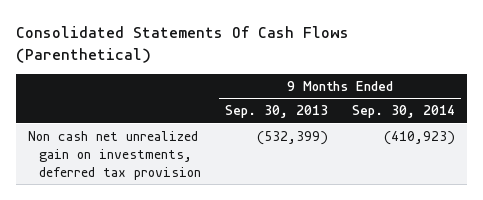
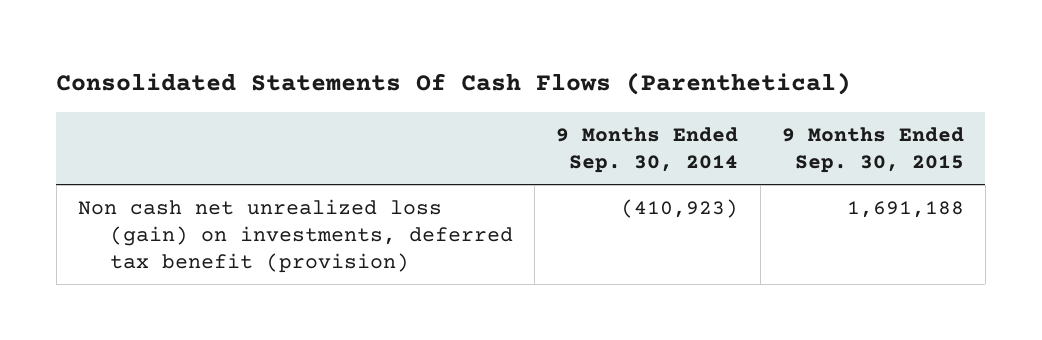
[225,105,329,119] Sep. 30, 2013 -> none
none -> [781,126,964,174] 9 Months Ended Sep. 30, 2015
[28,131,202,180] Non cash net unrealized gain on investments, deferred tax provision -> [78,198,514,274] Non cash net unrealized loss (gain) on investments, deferred tax benefit (provision)

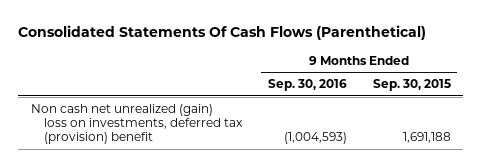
[556,126,739,174] 9 Months Ended Sep. 30, 2014 -> none
none -> [267,79,347,92] Sep. 30, 2016
[78,198,514,274] Non cash net unrealized loss (gain) on investments, deferred tax benefit (provision) -> [30,103,244,144] Non cash net unrealized (gain) loss on investments, deferred tax (provision) benefit

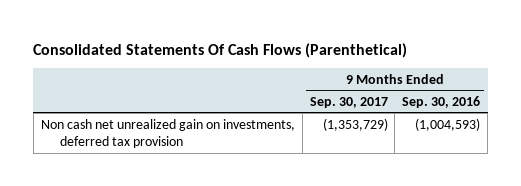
[372,79,451,92] Sep. 30, 2015 -> none
none -> [309,96,388,108] Sep. 30, 2017
[30,103,244,144] Non cash net unrealized (gain) loss on investments, deferred tax (provision) benefit -> [40,118,295,149] Non cash net unrealized gain on investments, deferred tax provision

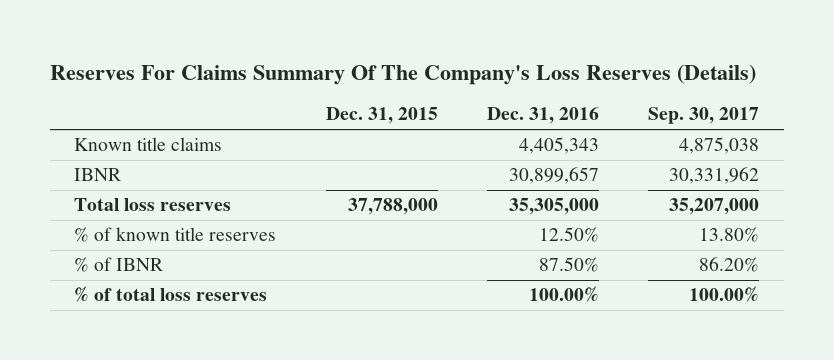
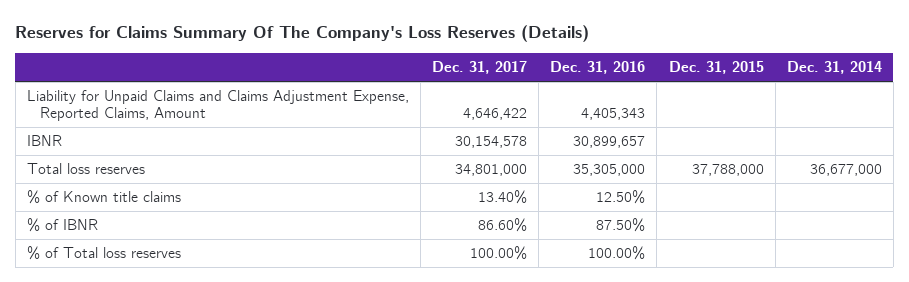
[49,63,756,85] Reserves For Claims Summary Of The Company's Loss Reserves (Details) -> [15,25,590,43] Reserves for Claims Summary Of The Company's Loss Reserves (Details)
[648,107,760,125] Sep. 30, 2017 -> none
none -> [432,60,528,74] Dec. 31, 2017
none -> [786,60,882,74] Dec. 31, 2014
[74,137,223,152] Known title claims -> [26,90,409,122] Liability for Unpaid Claims and Claims Adjustment Expense, Reported Claims, Amount
[74,227,277,243] % of known title reserves -> [26,190,181,205] % of Known title claims
[74,286,268,303] % of total loss reserves -> [26,246,181,261] % of Total loss reserves

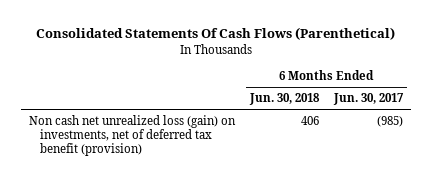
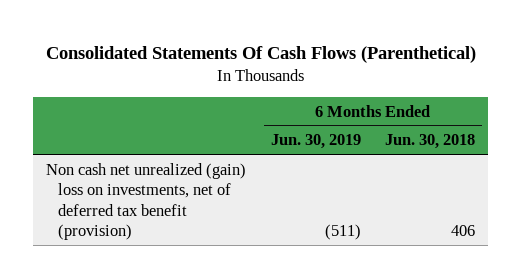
[333,93,405,106] Jun. 30, 2017 -> none
none -> [270,134,361,150] Jun. 30, 2019
[28,115,236,157] Non cash net unrealized loss (gain) on investments, net of deferred tax benefit (provision) -> [45,162,246,241] Non cash net unrealized (gain) loss on investments, net of deferred tax benefit (provision)

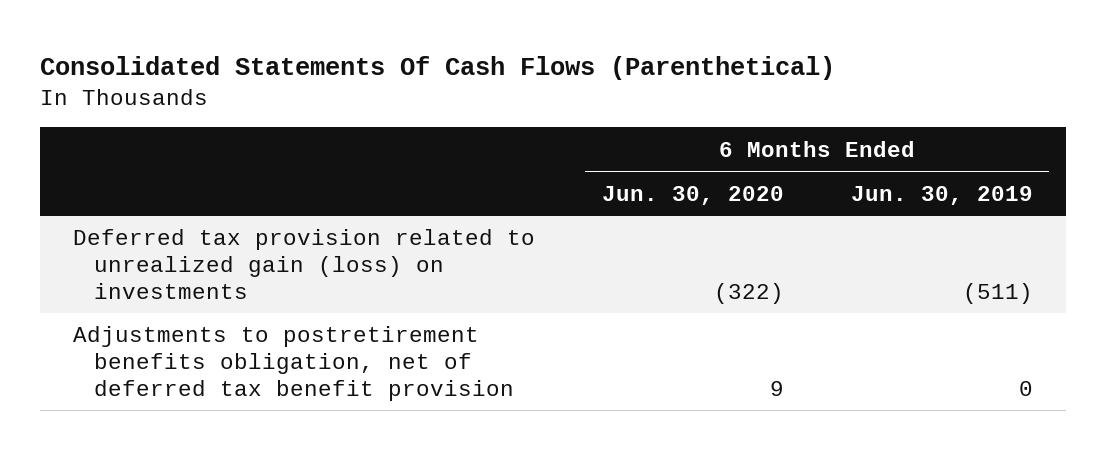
[385,134,476,150] Jun. 30, 2018 -> none
none -> [601,185,784,205] Jun. 30, 2020
[45,162,246,241] Non cash net unrealized (gain) loss on investments, net of deferred tax benefit (provision) -> [73,229,536,299] Deferred tax provision related to unrealized gain (loss) on investments
none -> [73,326,515,401] Adjustments to postretirement benefits obligation, net of deferred tax benefit provision

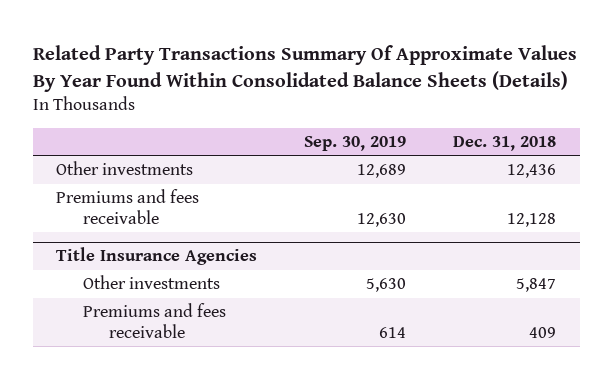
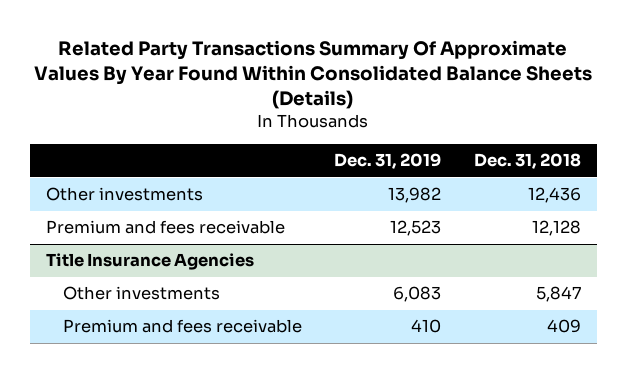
[304,135,407,151] Sep. 30, 2019 -> none
none -> [334,153,442,170] Dec. 31, 2019
[56,189,200,224] Premiums and fees receivable -> [45,220,285,235] Premium and fees receivable
[82,303,226,338] Premiums and fees receivable -> [62,319,302,334] Premium and fees receivable

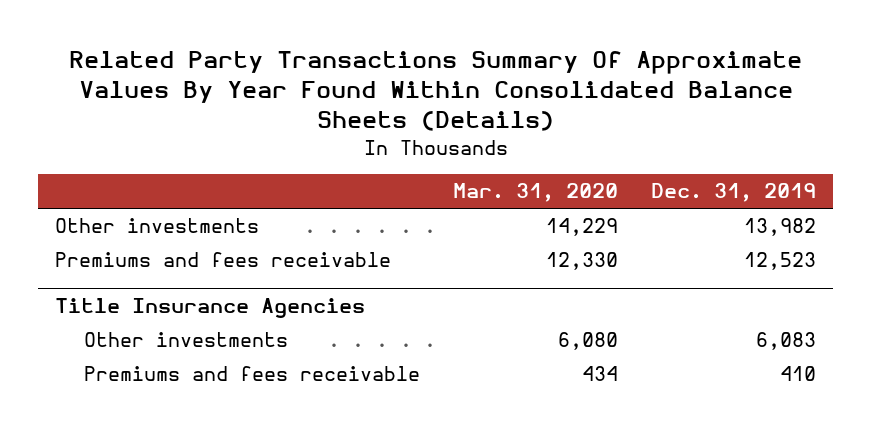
[473,153,581,170] Dec. 31, 2018 -> none
none -> [452,183,618,203] Mar. 31, 2020
[45,220,285,235] Premium and fees receivable -> [54,252,391,268] Premiums and fees receivable
[62,319,302,334] Premium and fees receivable -> [83,366,420,382] Premiums and fees receivable

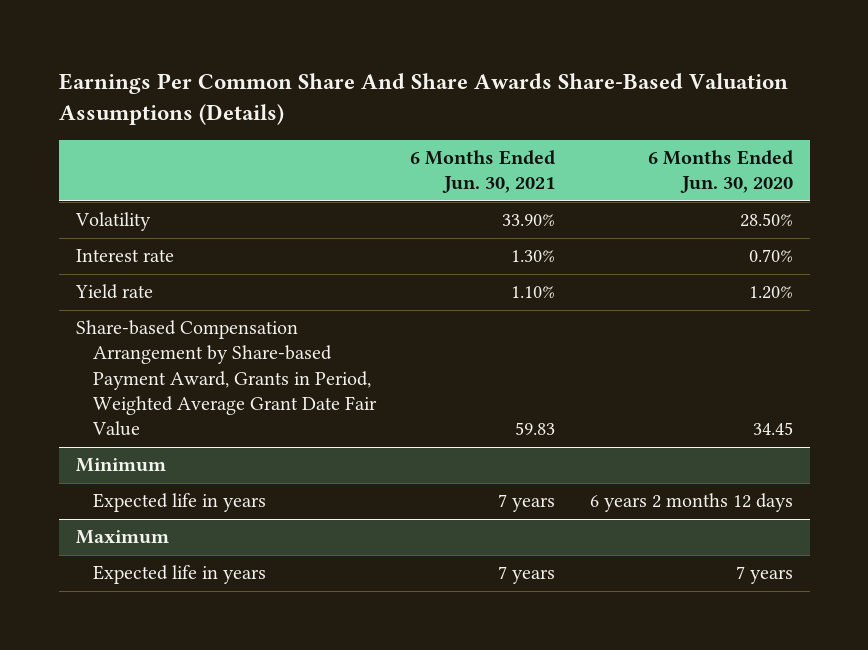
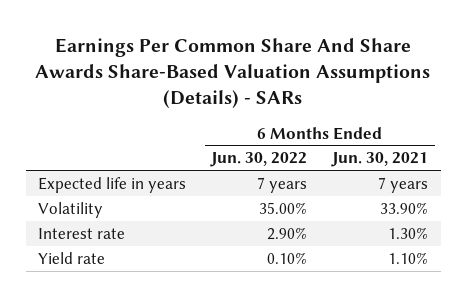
[58,73,788,125] Earnings Per Common Share And Share Awards Share-Based Valuation Assumptions (Details) -> [35,37,431,108] Earnings Per Common Share And Share Awards Share-Based Valuation Assumptions (Details) - SARs
[647,149,793,194] 6 Months Ended Jun. 30, 2020 -> none
none -> [210,152,308,168] Jun. 30, 2022
none -> [38,176,187,193] Expected life in years
[75,320,378,437] Share-based Compensation Arrangement by Share-based Payment Award, Grants in Period, Weighted Average Grant Date Fair Value -> none
[75,458,166,473] Minimum -> none
[93,493,267,513] Expected life in years -> none
[75,530,169,545] Maximum -> none
[93,565,267,585] Expected life in years -> none

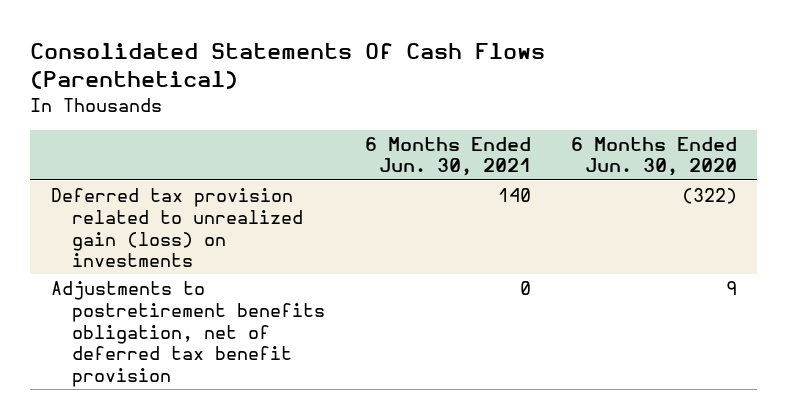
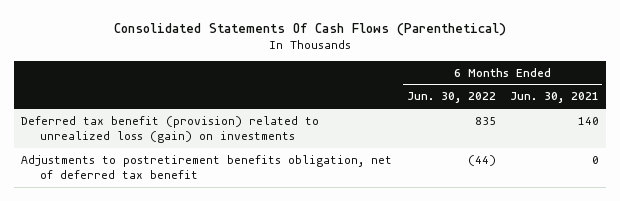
[571,136,738,177] 6 Months Ended Jun. 30, 2020 -> none
none -> [406,92,496,104] Jun. 30, 2022
[50,187,303,268] Deferred tax provision related to unrealized gain (loss) on investments -> [21,115,320,143] Deferred tax benefit (provision) related to unrealized loss (gain) on investments
[50,280,325,388] Adjustments to postretirement benefits obligation, net of deferred tax benefit provision -> [21,154,393,179] Adjustments to postretirement benefits obligation, net of deferred tax benefit

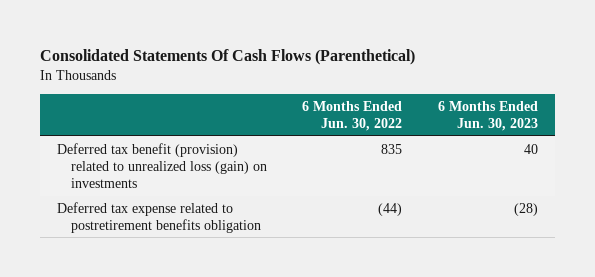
[509,92,599,104] Jun. 30, 2021 -> none
none -> [437,100,538,132] 6 Months Ended Jun. 30, 2023
[21,154,393,179] Adjustments to postretirement benefits obligation, net of deferred tax benefit -> [57,201,261,233] Deferred tax expense related to postretirement benefits obligation

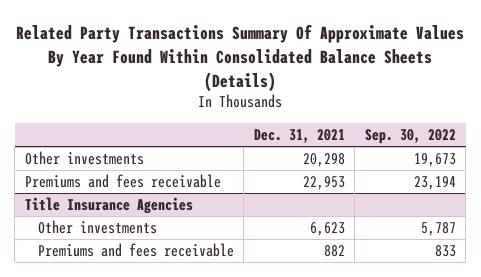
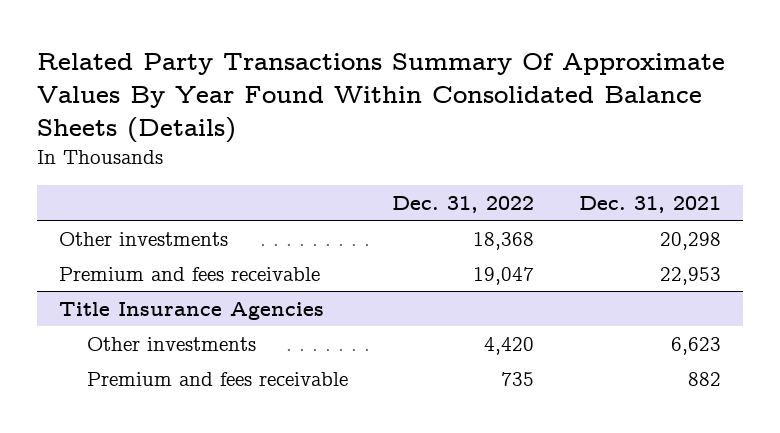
[364,128,456,144] Sep. 30, 2022 -> none
none -> [392,196,535,214] Dec. 31, 2022
[24,174,221,189] Premiums and fees receivable -> [59,266,321,281] Premium and fees receivable
[37,243,234,258] Premiums and fees receivable -> [87,371,349,386] Premium and fees receivable

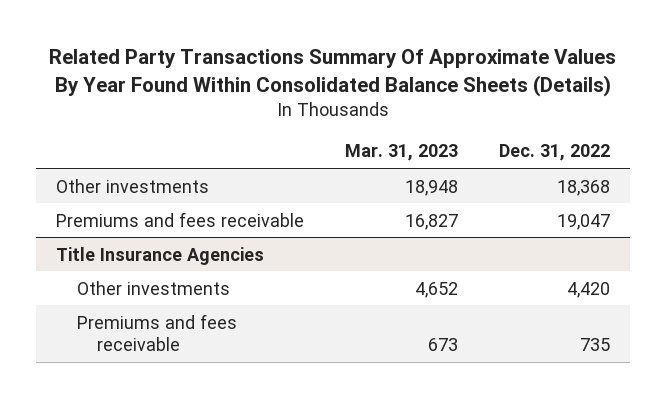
[578,196,721,214] Dec. 31, 2021 -> none
none -> [345,144,459,162] Mar. 31, 2023
[59,266,321,281] Premium and fees receivable -> [56,211,305,227] Premiums and fees receivable
[87,371,349,386] Premium and fees receivable -> [76,313,237,351] Premiums and fees receivable

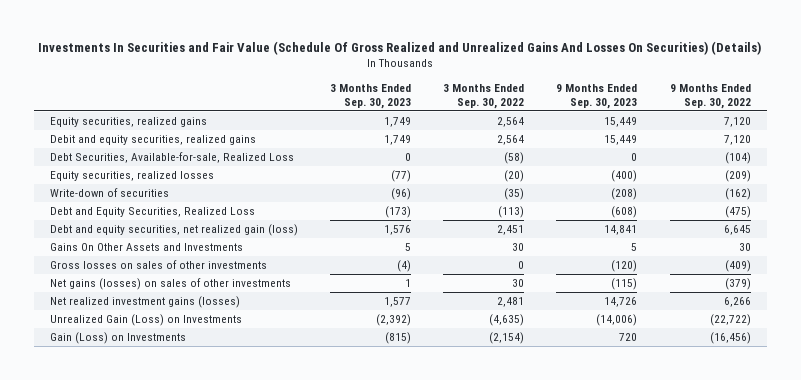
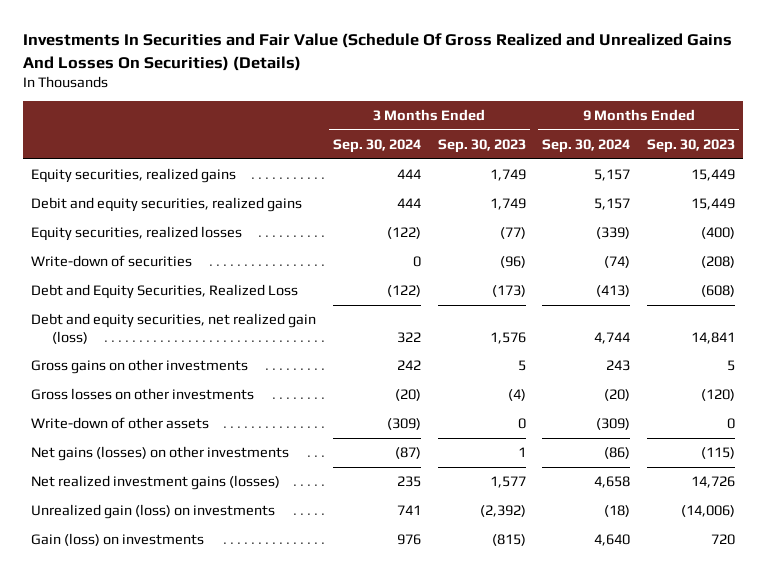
[443,83,525,109] 3 Months Ended Sep. 30, 2022 -> none
[669,83,751,109] 9 Months Ended Sep. 30, 2022 -> none
none -> [333,138,422,153] Sep. 30, 2024
none -> [542,138,631,153] Sep. 30, 2024
[50,152,295,164] Debt Securities, Available-for-sale, Realized Loss -> none
[50,243,244,252] Gains On Other Assets and Investments -> [31,359,249,375] Gross gains on other investments
[50,260,268,270] Gross losses on sales of other investments -> [31,388,255,401] Gross losses on other investments
none -> [31,417,210,430] Write-down of other assets
[50,278,292,291] Net gains (losses) on sales of other investments -> [31,446,290,462] Net gains (losses) on other investments
[50,314,243,327] Unrealized Gain (Loss) on Investments -> [31,504,276,520] Unrealized gain (loss) on investments
[50,332,187,345] Gain (Loss) on Investments -> [31,533,205,547] Gain (loss) on investments

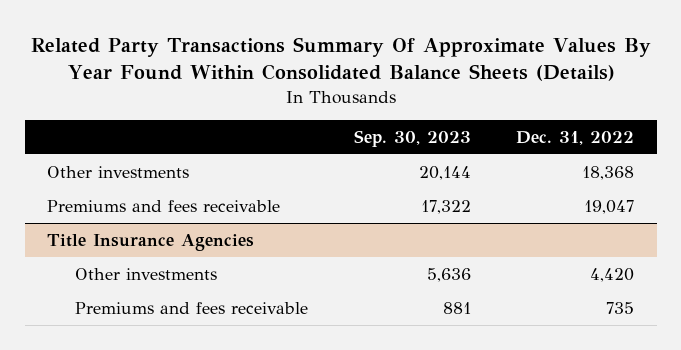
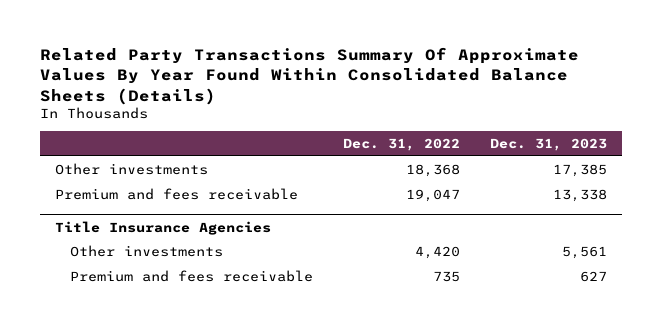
[353,130,471,148] Sep. 30, 2023 -> none
none -> [489,138,607,152] Dec. 31, 2023
[47,199,281,212] Premiums and fees receivable -> [55,187,299,200] Premium and fees receivable
[75,301,309,314] Premiums and fees receivable -> [69,269,313,282] Premium and fees receivable

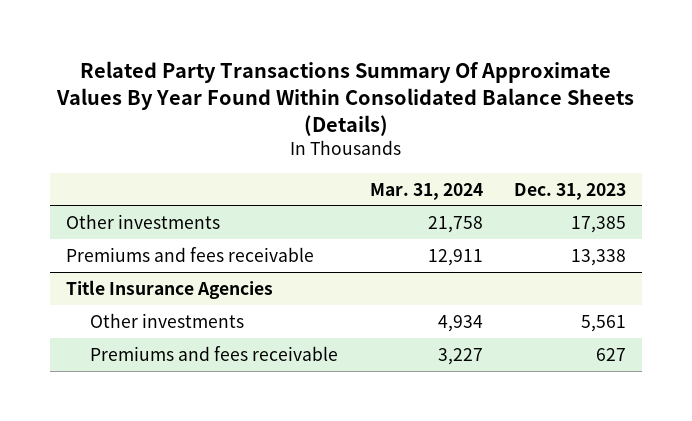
[342,138,460,152] Dec. 31, 2022 -> none
none -> [369,182,483,200] Mar. 31, 2024
[55,187,299,200] Premium and fees receivable -> [66,246,315,262] Premiums and fees receivable
[69,269,313,282] Premium and fees receivable -> [90,345,339,361] Premiums and fees receivable

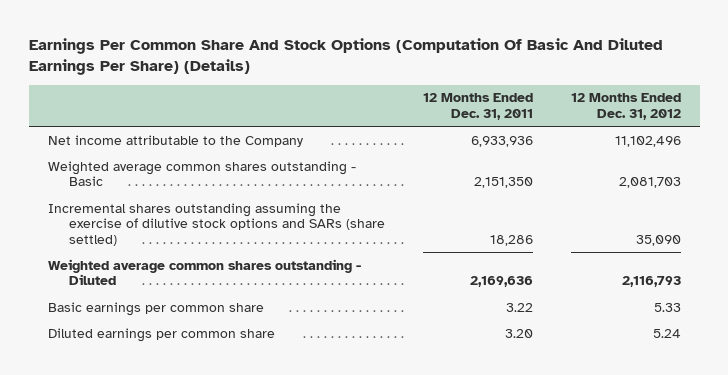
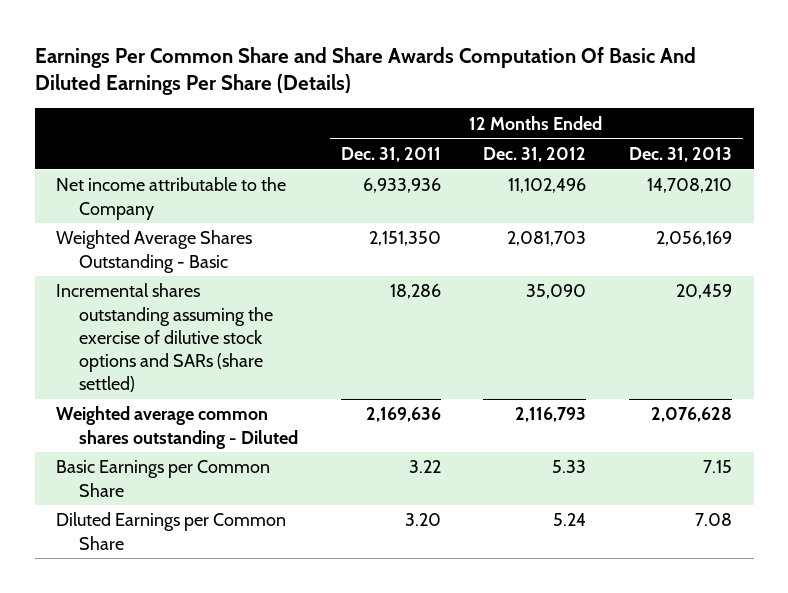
[28,37,663,76] Earnings Per Common Share And Stock Options (Computation Of Basic And Diluted Earnings Per Share) (Details) -> [34,46,696,96] Earnings Per Common Share and Share Awards Computation Of Basic And Diluted Earnings Per Share (Details)
none -> [629,147,733,163] Dec. 31, 2013
[47,160,356,187] Weighted average common shares outstanding - Basic -> [56,230,253,273] Weighted Average Shares Outstanding - Basic
[47,301,264,316] Basic earnings per common share -> [56,460,271,497] Basic Earnings per Common Share
[47,327,275,342] Diluted earnings per common share -> [56,512,287,550] Diluted Earnings per Common Share

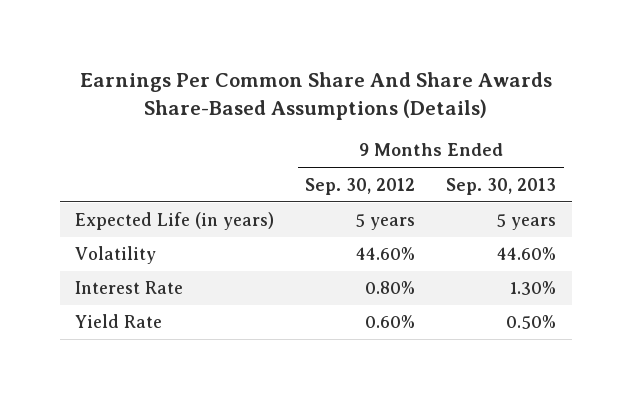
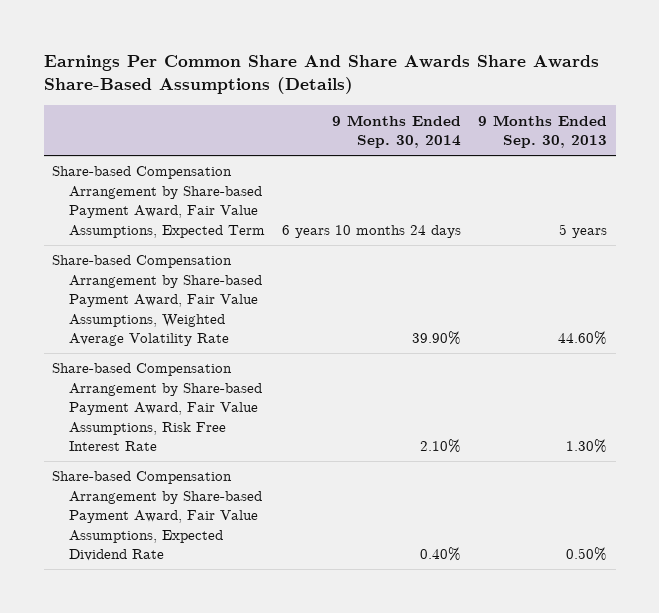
[79,72,552,121] Earnings Per Common Share And Share Awards Share-Based Assumptions (Details) -> [43,54,599,95] Earnings Per Common Share And Share Awards Share Awards Share-Based Assumptions (Details)
[305,177,416,195] Sep. 30, 2012 -> none
none -> [331,114,461,148] 9 Months Ended Sep. 30, 2014
[75,212,275,231] Expected Life (in years) -> [52,166,265,238] Share-based Compensation Arrangement by Share-based Payment Award, Fair Value Assumptions, Expected Term
[75,246,157,265] Volatility -> [52,255,262,347] Share-based Compensation Arrangement by Share-based Payment Award, Fair Value Assumptions, Weighted Average Volatility Rate
[75,281,184,295] Interest Rate -> [52,363,262,452] Share-based Compensation Arrangement by Share-based Payment Award, Fair Value Assumptions, Risk Free Interest Rate
[75,314,163,329] Yield Rate -> [52,471,262,562] Share-based Compensation Arrangement by Share-based Payment Award, Fair Value Assumptions, Expected Dividend Rate

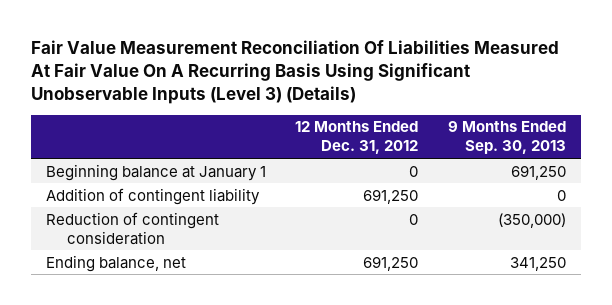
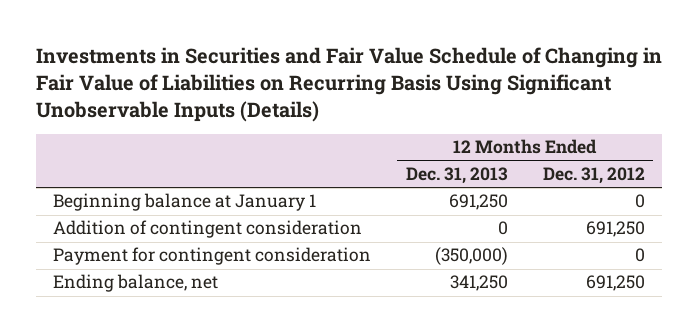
[30,39,559,104] Fair Value Measurement Reconciliation Of Liabilities Measured At Fair Value On A Recurring Basis Using Significant Unobservable Inputs (Level 3) (Details) -> [36,46,663,122] Investments in Securities and Fair Value Schedule of Changing in Fair Value of Liabilities on Recurring Basis Using Significant Unobservable Inputs (Details)
[448,121,567,155] 9 Months Ended Sep. 30, 2013 -> none
none -> [406,166,509,184] Dec. 31, 2013
[45,187,260,205] Addition of contingent liability -> [53,220,363,239] Addition of contingent consideration
[45,211,219,245] Reduction of contingent consideration -> [53,247,372,266] Payment for contingent consideration

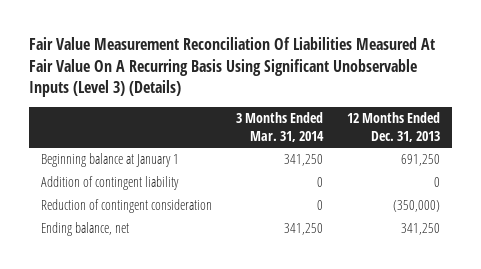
[36,46,663,122] Investments in Securities and Fair Value Schedule of Changing in Fair Value of Liabilities on Recurring Basis Using Significant Unobservable Inputs (Details) -> [28,37,435,98] Fair Value Measurement Reconciliation Of Liabilities Measured At Fair Value On A Recurring Basis Using Significant Unobservable Inputs (Level 3) (Details)
[542,166,645,184] Dec. 31, 2012 -> none
none -> [236,112,325,142] 3 Months Ended Mar. 31, 2014
[53,220,363,239] Addition of contingent consideration -> [40,176,179,191] Addition of contingent liability
[53,247,372,266] Payment for contingent consideration -> [40,199,212,214] Reduction of contingent consideration

